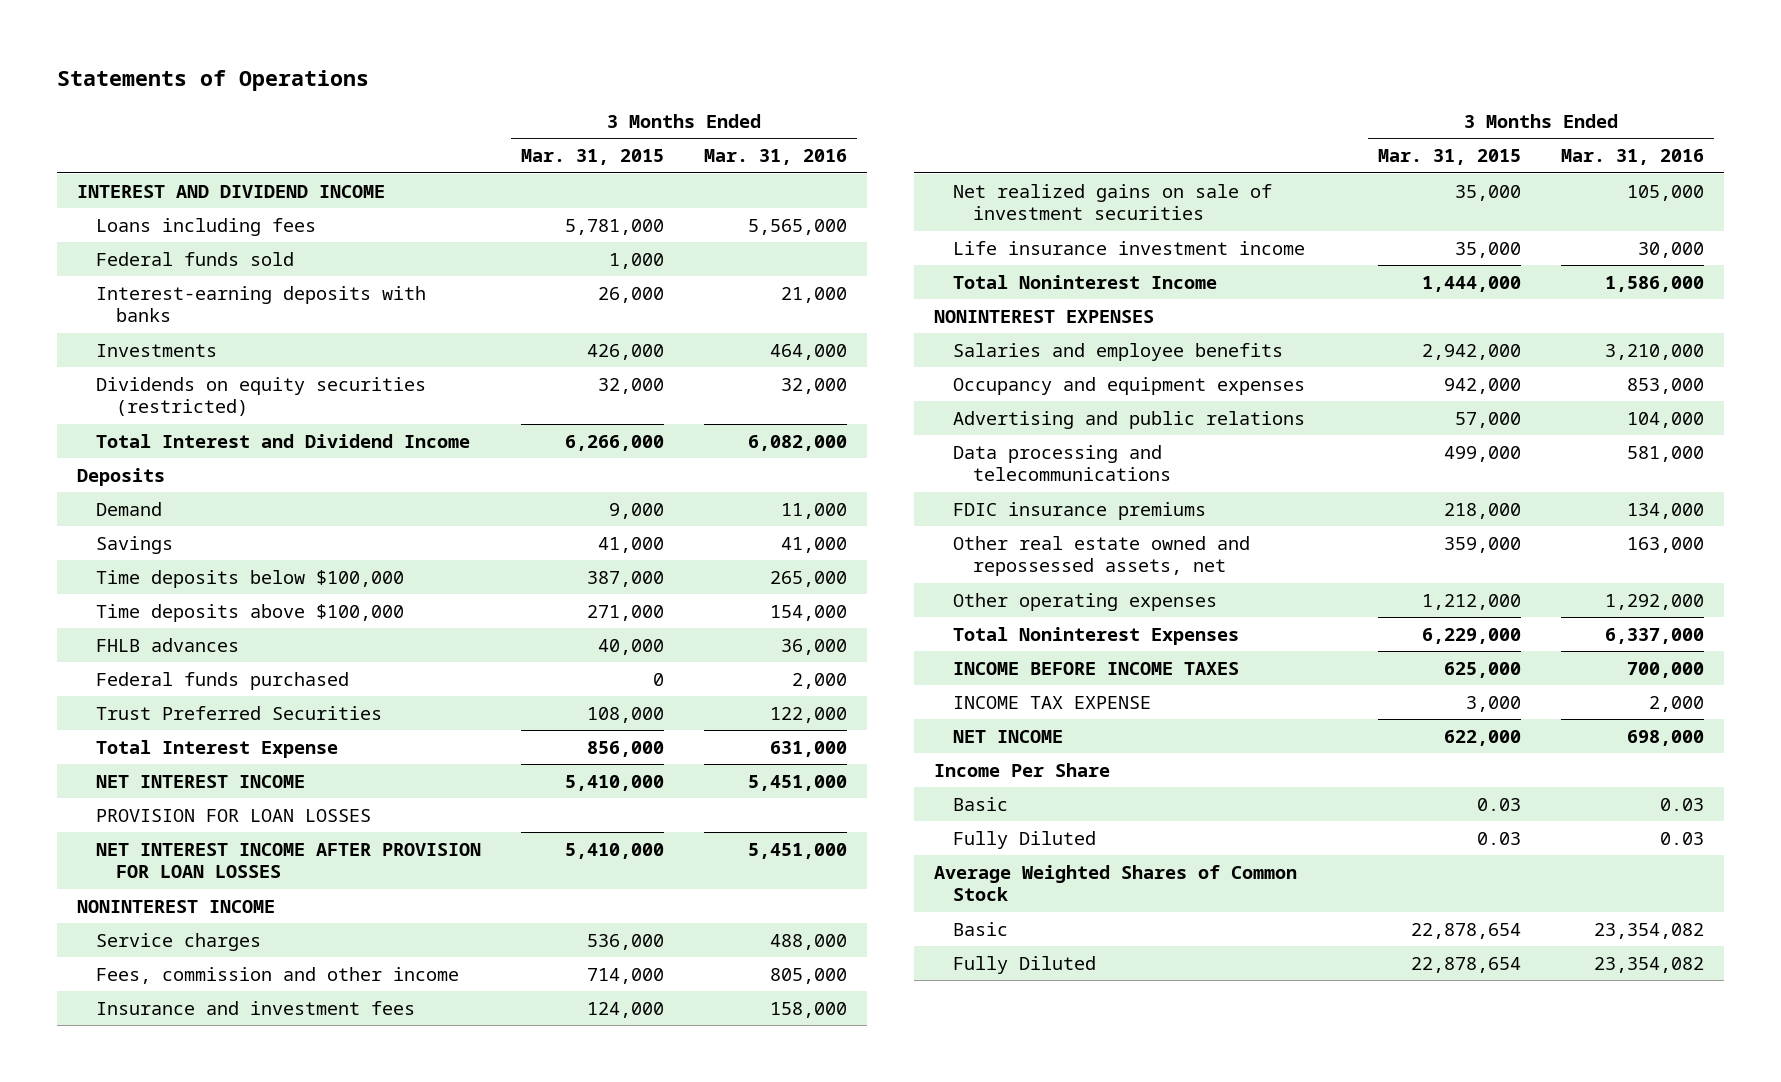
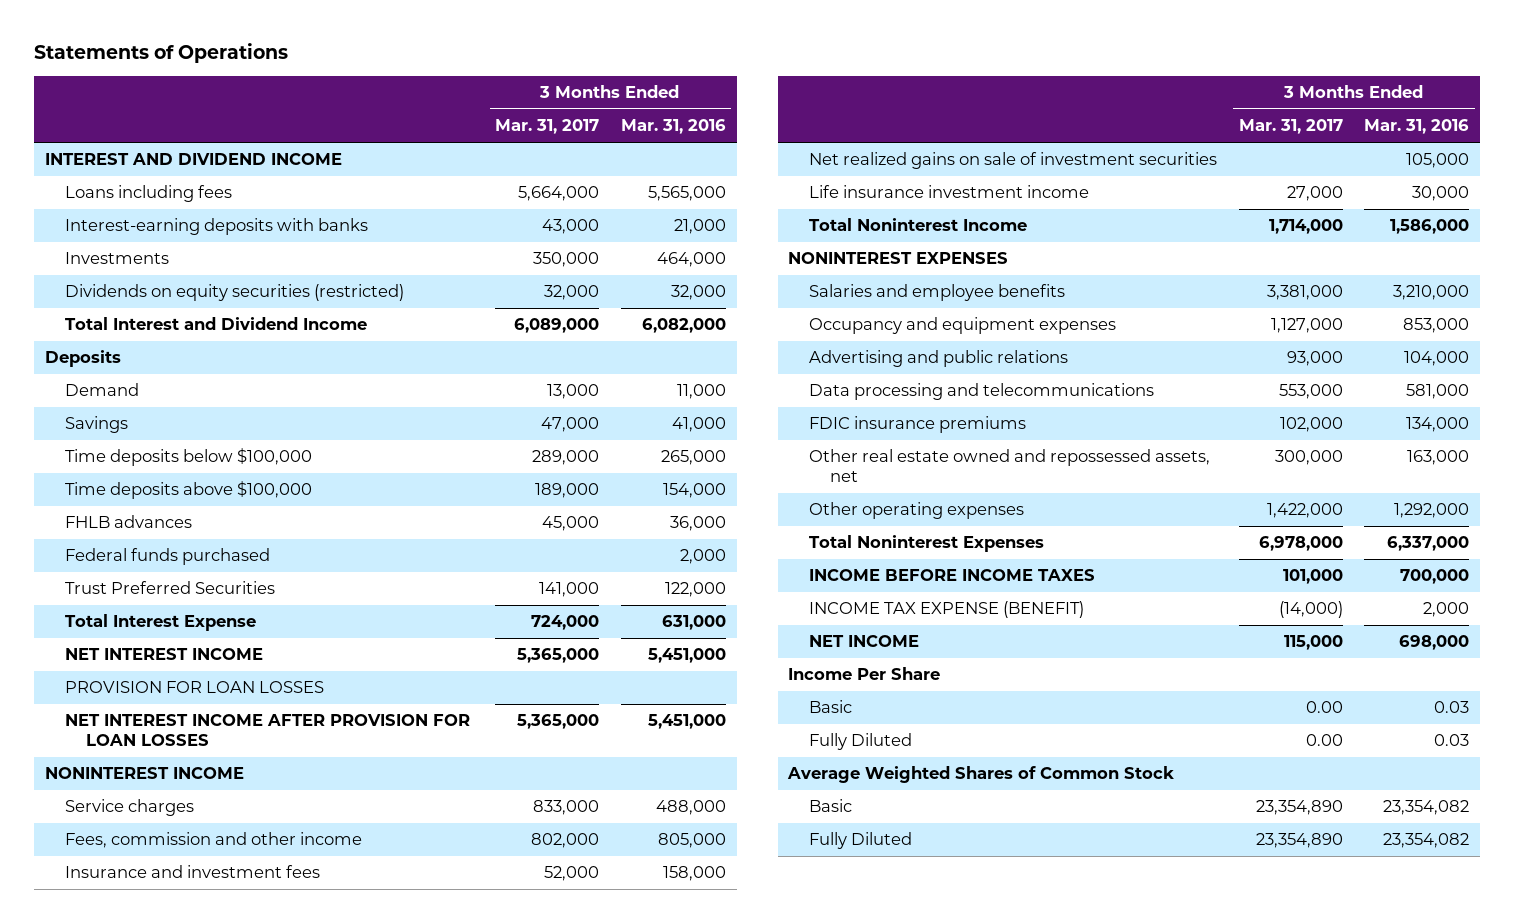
[521,149,665,166] Mar. 31, 2015 -> none
none -> [495,119,600,135] Mar. 31, 2017
[96,251,295,266] Federal funds sold -> none
[953,695,1152,709] INCOME TAX EXPENSE -> [809,601,1085,619] INCOME TAX EXPENSE (BENEFIT)

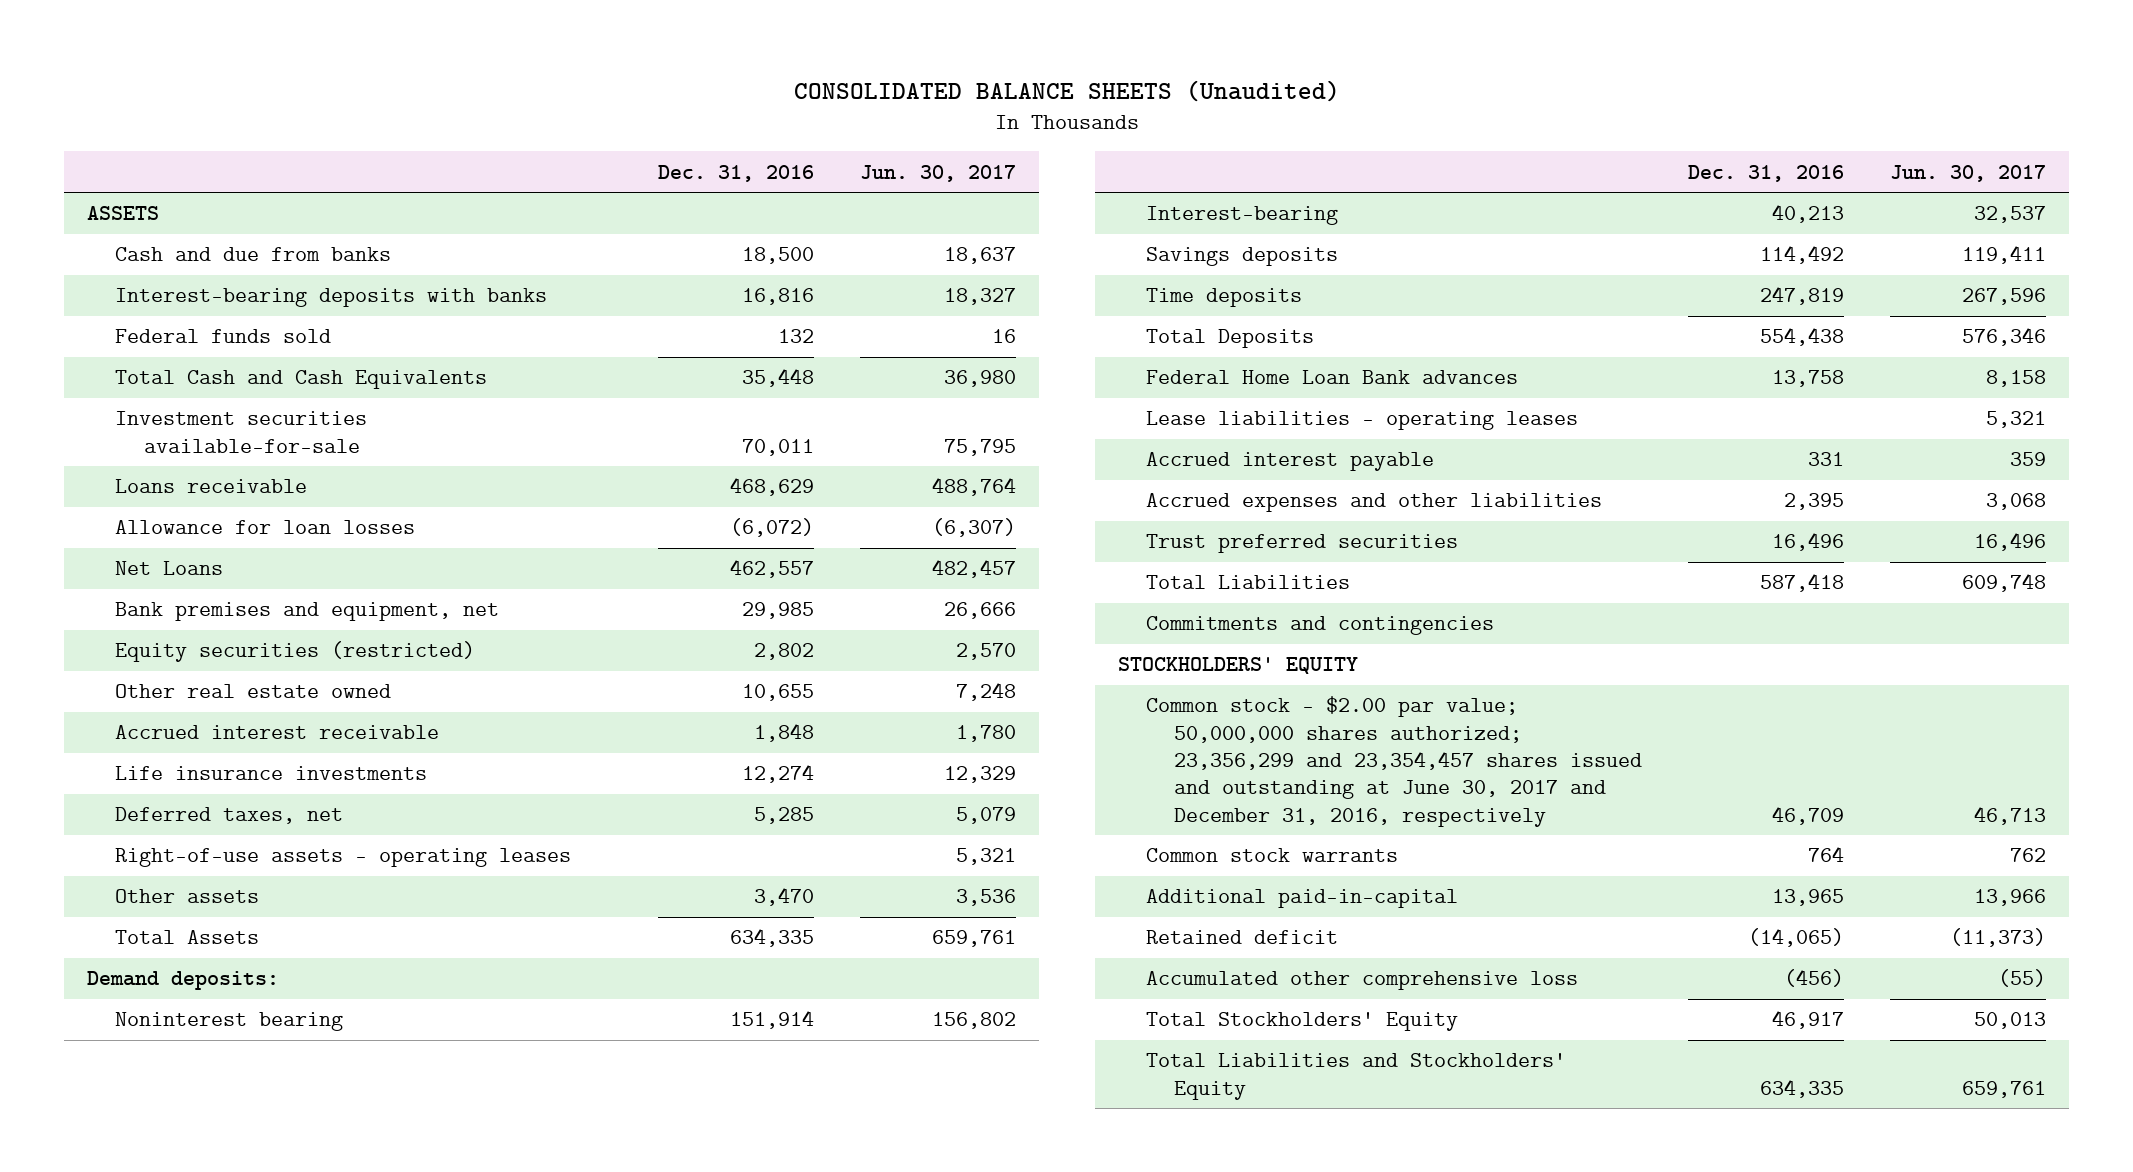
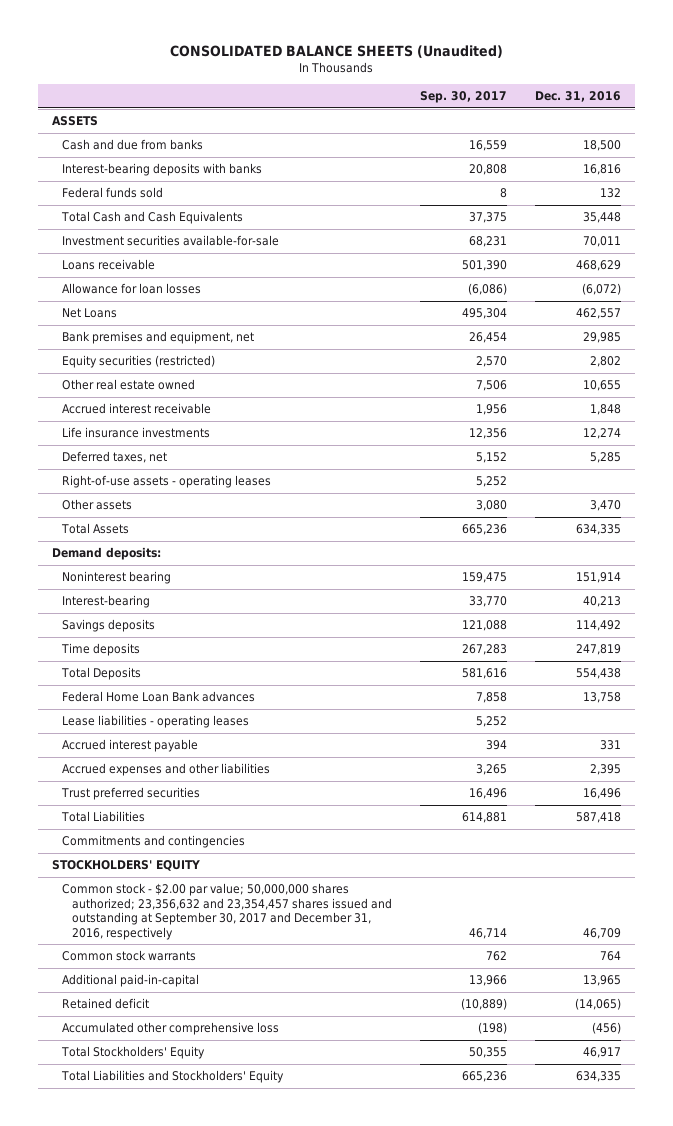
[859,164,1016,182] Jun. 30, 2017 -> none
none -> [420,91,508,104] Sep. 30, 2017
[1145,696,1643,827] Common stock - $2.00 par value; 50,000,000 shares authorized; 23,356,299 and 23,354,457 shares issued and outstanding at June 30, 2017 and December 31, 2016, respectively -> [62,883,393,940] Common stock - $2.00 par value; 50,000,000 shares authorized; 23,356,632 and 23,354,457 shares issued and outstanding at September 30, 2017 and December 31, 2016, respectively

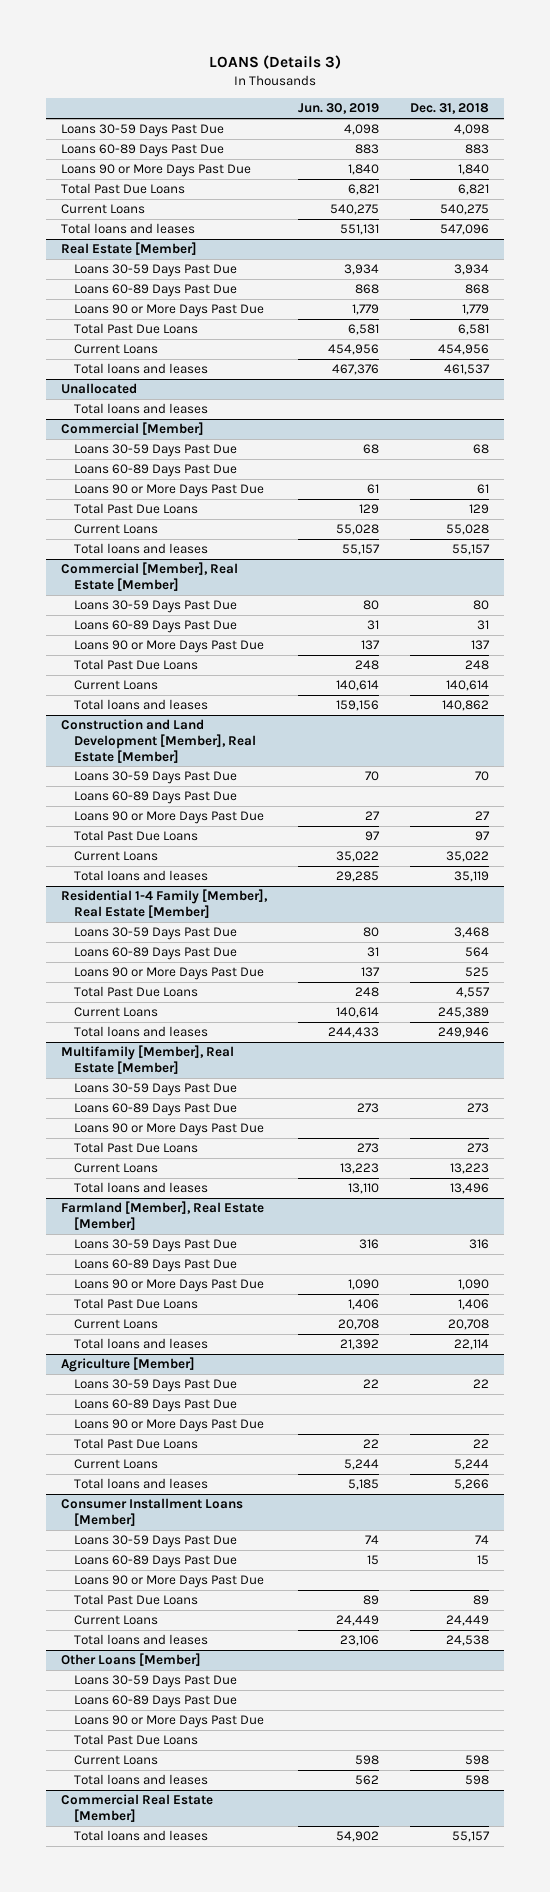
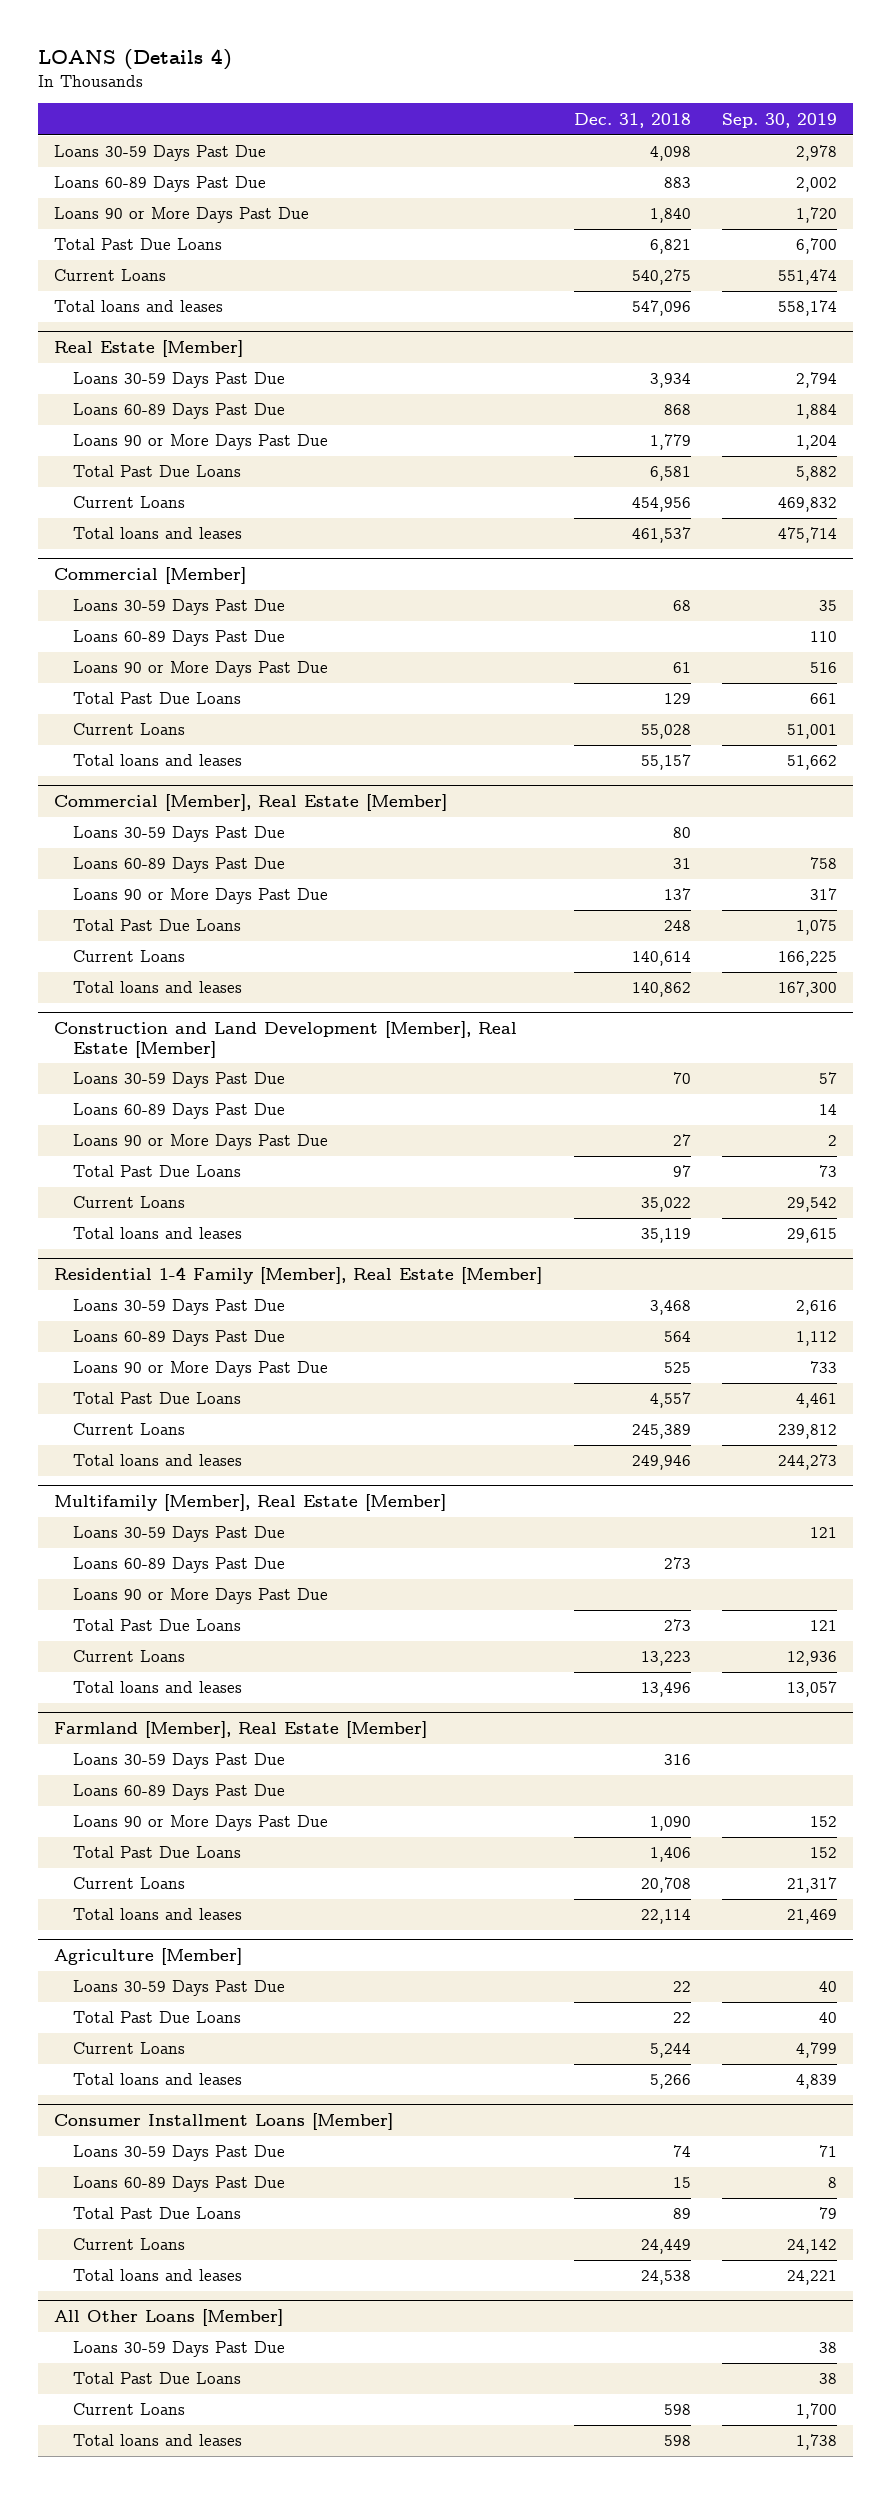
[208,54,341,69] LOANS (Details 3) -> [37,48,232,70] LOANS (Details 4)
[297,103,379,115] Jun. 30, 2019 -> none
none -> [722,112,838,128] Sep. 30, 2019
[61,383,138,395] Unallocated -> none
[74,403,209,415] Total loans and leases -> none
[74,1399,238,1413] Loans 60-89 Days Past Due -> none
[74,1419,265,1433] Loans 90 or More Days Past Due -> none
[74,1575,265,1589] Loans 90 or More Days Past Due -> none
[61,1653,202,1667] Other Loans [Member] -> [53,2309,283,2327] All Other Loans [Member]
[74,1695,238,1709] Loans 60-89 Days Past Due -> none
[74,1715,265,1729] Loans 90 or More Days Past Due -> none
[61,1794,214,1823] Commercial Real Estate [Member] -> none
[74,1830,209,1842] Total loans and leases -> none

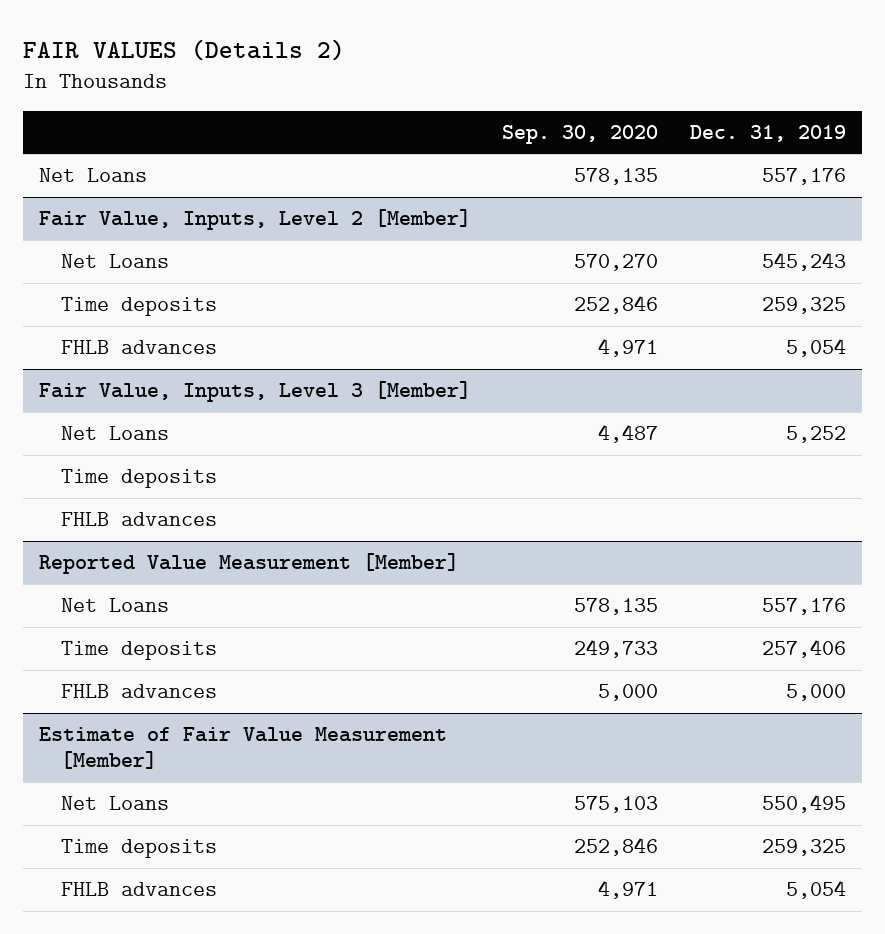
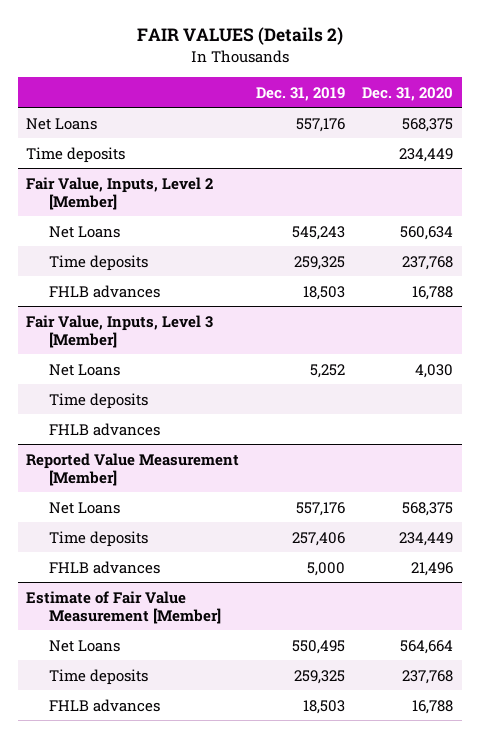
[502,124,659,144] Sep. 30, 2020 -> none
none -> [362,86,454,101] Dec. 31, 2020
none -> [26,146,126,163] Time deposits
[785,338,846,358] 5,054 -> [303,285,346,300] 18,503
[785,880,846,900] 5,054 -> [303,699,346,714] 18,503

